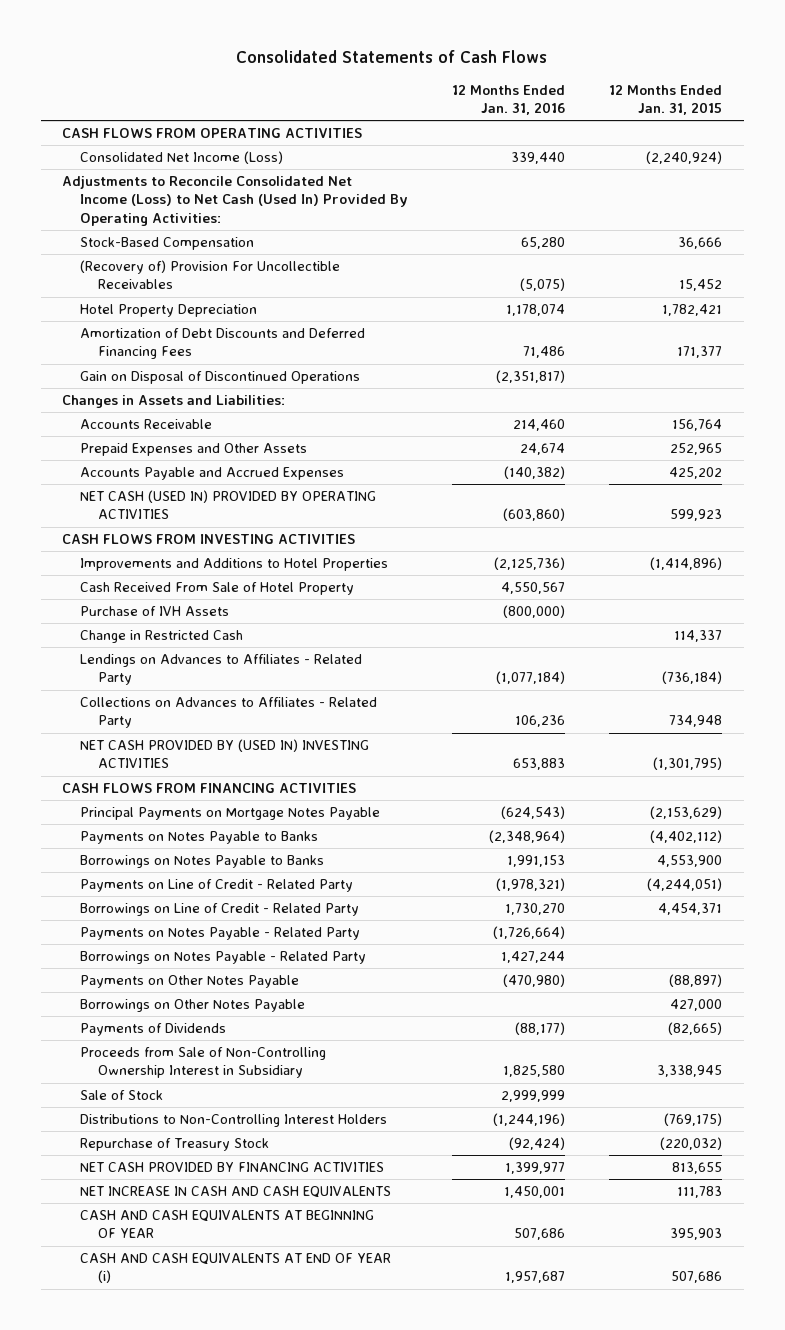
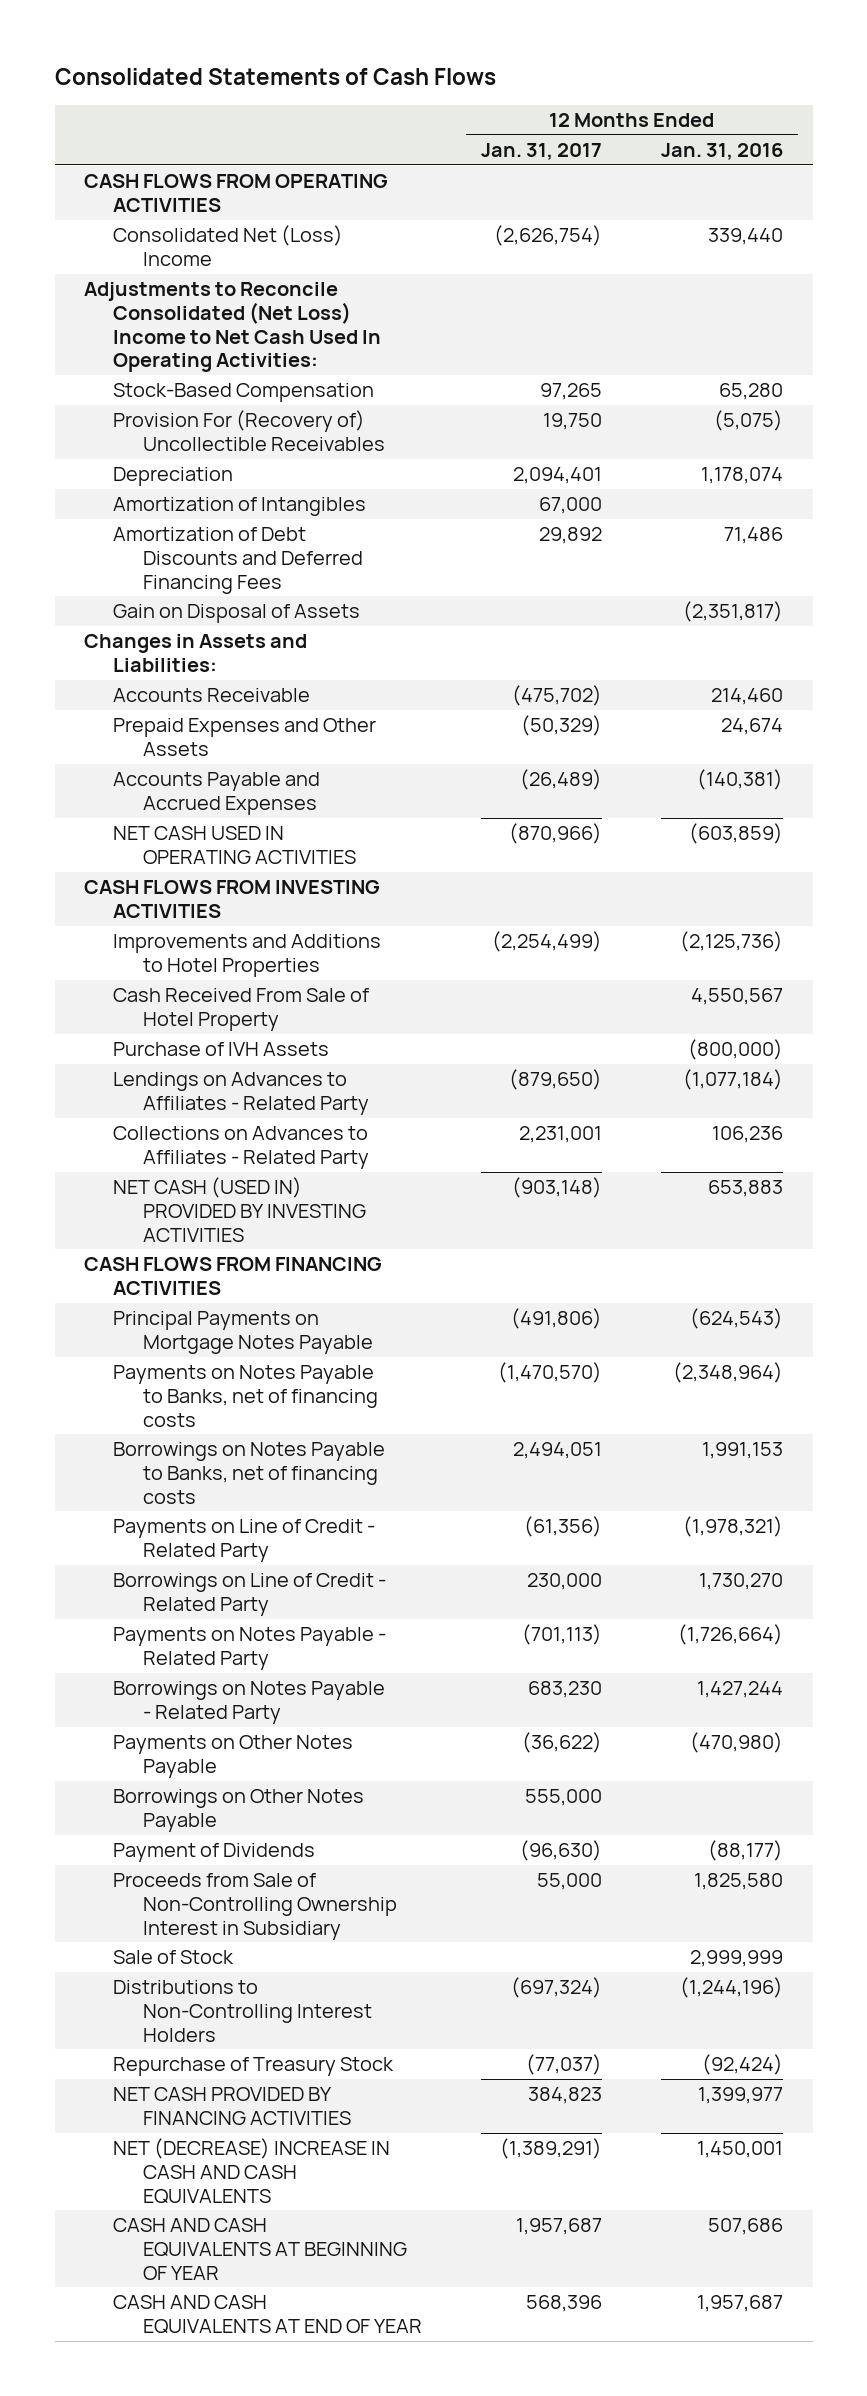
[609,85,723,116] 12 Months Ended Jan. 31, 2015 -> none
none -> [480,142,602,160] Jan. 31, 2017
[80,151,284,165] Consolidated Net Income (Loss) -> [113,225,344,266] Consolidated Net (Loss) Income
[62,176,409,226] Adjustments to Reconcile Consolidated Net Income (Loss) to Net Cash (Used In) Provided By Operating Activities: -> [84,282,382,373] Adjustments to Reconcile Consolidated (Net Loss) Income to Net Cash Used In Operating Activities:
[80,260,341,290] (Recovery of) Provision For Uncollectible Receivables -> [113,410,385,451] Provision For (Recovery of) Uncollectible Receivables
[80,304,258,318] Hotel Property Depreciation -> [113,467,234,487] Depreciation
none -> [113,497,367,517] Amortization of Intangibles
[80,371,361,385] Gain on Disposal of Discontinued Operations -> [113,604,361,624] Gain on Disposal of Assets
[504,466,566,480] (140,382) -> [697,769,784,791] (140,381)
[80,490,377,520] NET CASH (USED IN) PROVIDED BY OPERATING ACTIVITIES -> [113,826,356,864] NET CASH USED IN OPERATING ACTIVITIES
[503,508,566,522] (603,860) -> [689,823,784,845] (603,859)
[80,630,244,644] Change in Restricted Cash -> none
[80,739,370,769] NET CASH PROVIDED BY (USED IN) INVESTING ACTIVITIES -> [113,1177,366,1242] NET CASH (USED IN) PROVIDED BY INVESTING ACTIVITIES
[80,831,319,845] Payments on Notes Payable to Banks -> [113,1365,378,1427] Payments on Notes Payable to Banks, net of financing costs
[80,855,325,869] Borrowings on Notes Payable to Banks -> [113,1442,386,1504] Borrowings on Notes Payable to Banks, net of financing costs
[80,1023,227,1037] Payments of Dividends -> [113,1843,316,1863] Payment of Dividends
[80,1186,392,1199] NET INCREASE IN CASH AND CASH EQUIVALENTS -> [113,2138,391,2204] NET (DECREASE) INCREASE IN CASH AND CASH EQUIVALENTS
[80,1253,392,1284] CASH AND CASH EQUIVALENTS AT END OF YEAR (i) -> [113,2295,422,2334] CASH AND CASH EQUIVALENTS AT END OF YEAR

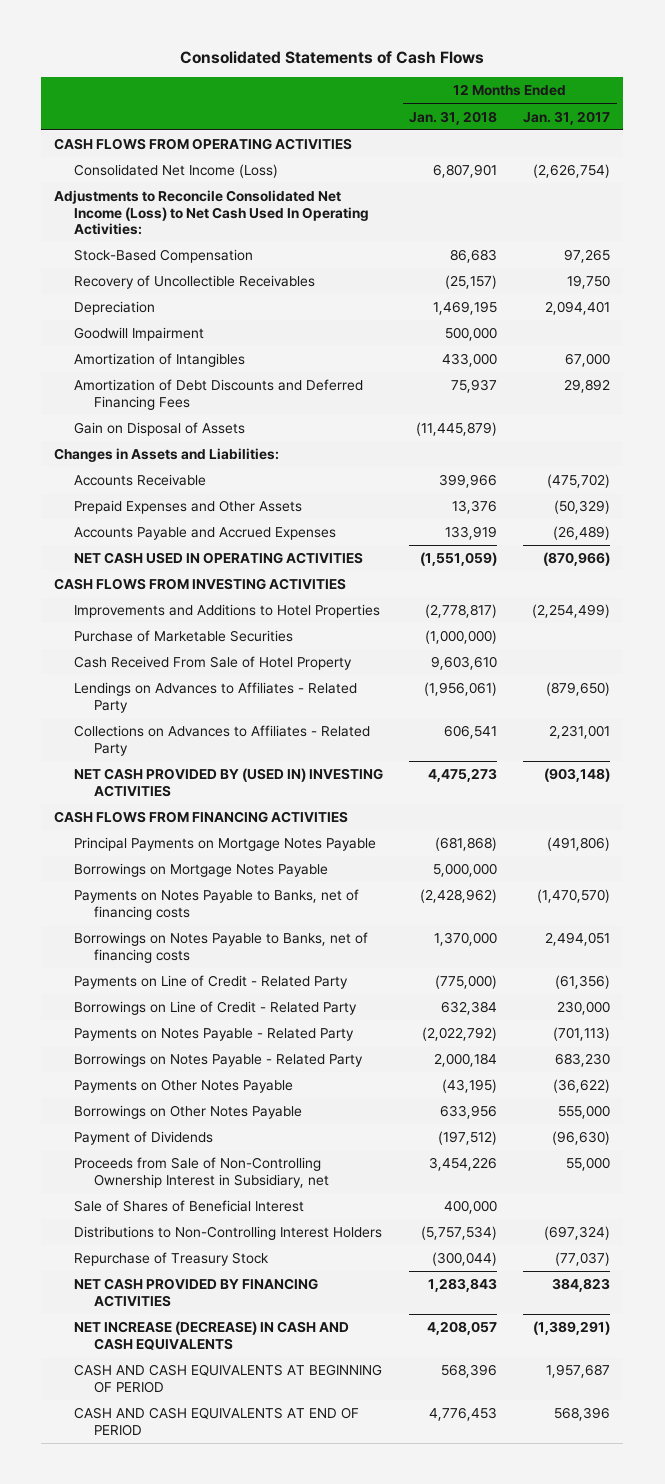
[661,142,784,160] Jan. 31, 2016 -> none
none -> [409,110,498,125] Jan. 31, 2018
[113,225,344,266] Consolidated Net (Loss) Income -> [73,164,278,179] Consolidated Net Income (Loss)
[84,282,382,373] Adjustments to Reconcile Consolidated (Net Loss) Income to Net Cash Used In Operating Activities: -> [54,190,369,236] Adjustments to Reconcile Consolidated Net Income (Loss) to Net Cash Used In Operating Activities:
[113,410,385,451] Provision For (Recovery of) Uncollectible Receivables -> [73,275,315,290] Recovery of Uncollectible Receivables
none -> [73,327,204,342] Goodwill Impairment
none -> [73,630,293,643] Purchase of Marketable Securities
[113,1042,330,1057] Purchase of IVH Assets -> none
[113,1177,366,1242] NET CASH (USED IN) PROVIDED BY INVESTING ACTIVITIES -> [73,768,383,797] NET CASH PROVIDED BY (USED IN) INVESTING ACTIVITIES
none -> [73,863,328,878] Borrowings on Mortgage Notes Payable
[113,1873,397,1940] Proceeds from Sale of Non-Controlling Ownership Interest in Subsidiary -> [73,1157,329,1188] Proceeds from Sale of Non-Controlling Ownership Interest in Subsidiary, net
[113,1950,235,1965] Sale of Stock -> [73,1200,304,1213] Sale of Shares of Beneficial Interest
[113,2138,391,2204] NET (DECREASE) INCREASE IN CASH AND CASH EQUIVALENTS -> [73,1321,349,1350] NET INCREASE (DECREASE) IN CASH AND CASH EQUIVALENTS
[113,2218,407,2280] CASH AND CASH EQUIVALENTS AT BEGINNING OF YEAR -> [73,1364,382,1393] CASH AND CASH EQUIVALENTS AT BEGINNING OF PERIOD
[113,2295,422,2334] CASH AND CASH EQUIVALENTS AT END OF YEAR -> [73,1407,359,1436] CASH AND CASH EQUIVALENTS AT END OF PERIOD

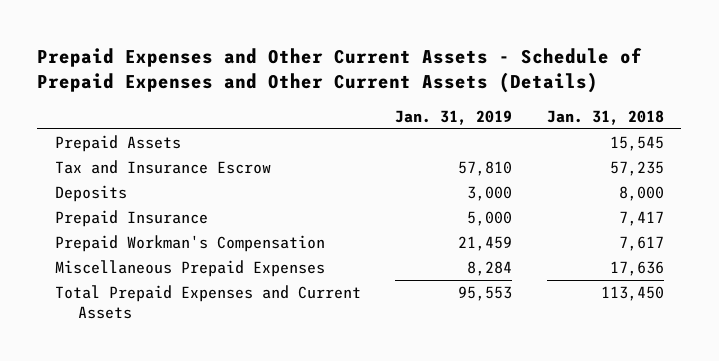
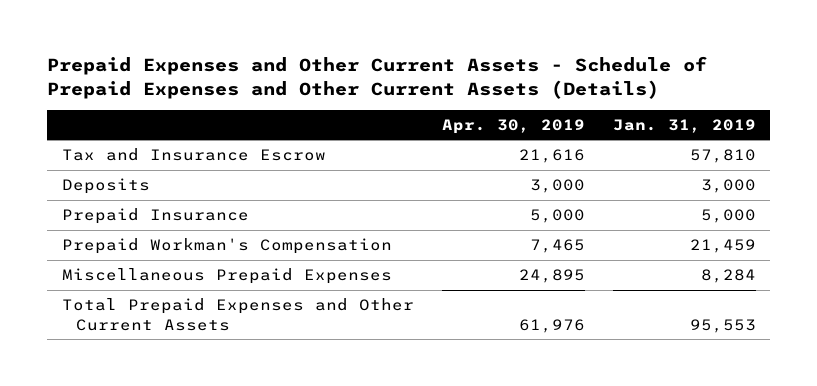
[546,110,664,126] Jan. 31, 2018 -> none
none -> [441,118,585,134] Apr. 30, 2019
[54,135,181,153] Prepaid Assets -> none
[54,285,361,319] Total Prepaid Expenses and Current Assets -> [61,298,414,331] Total Prepaid Expenses and Other Current Assets

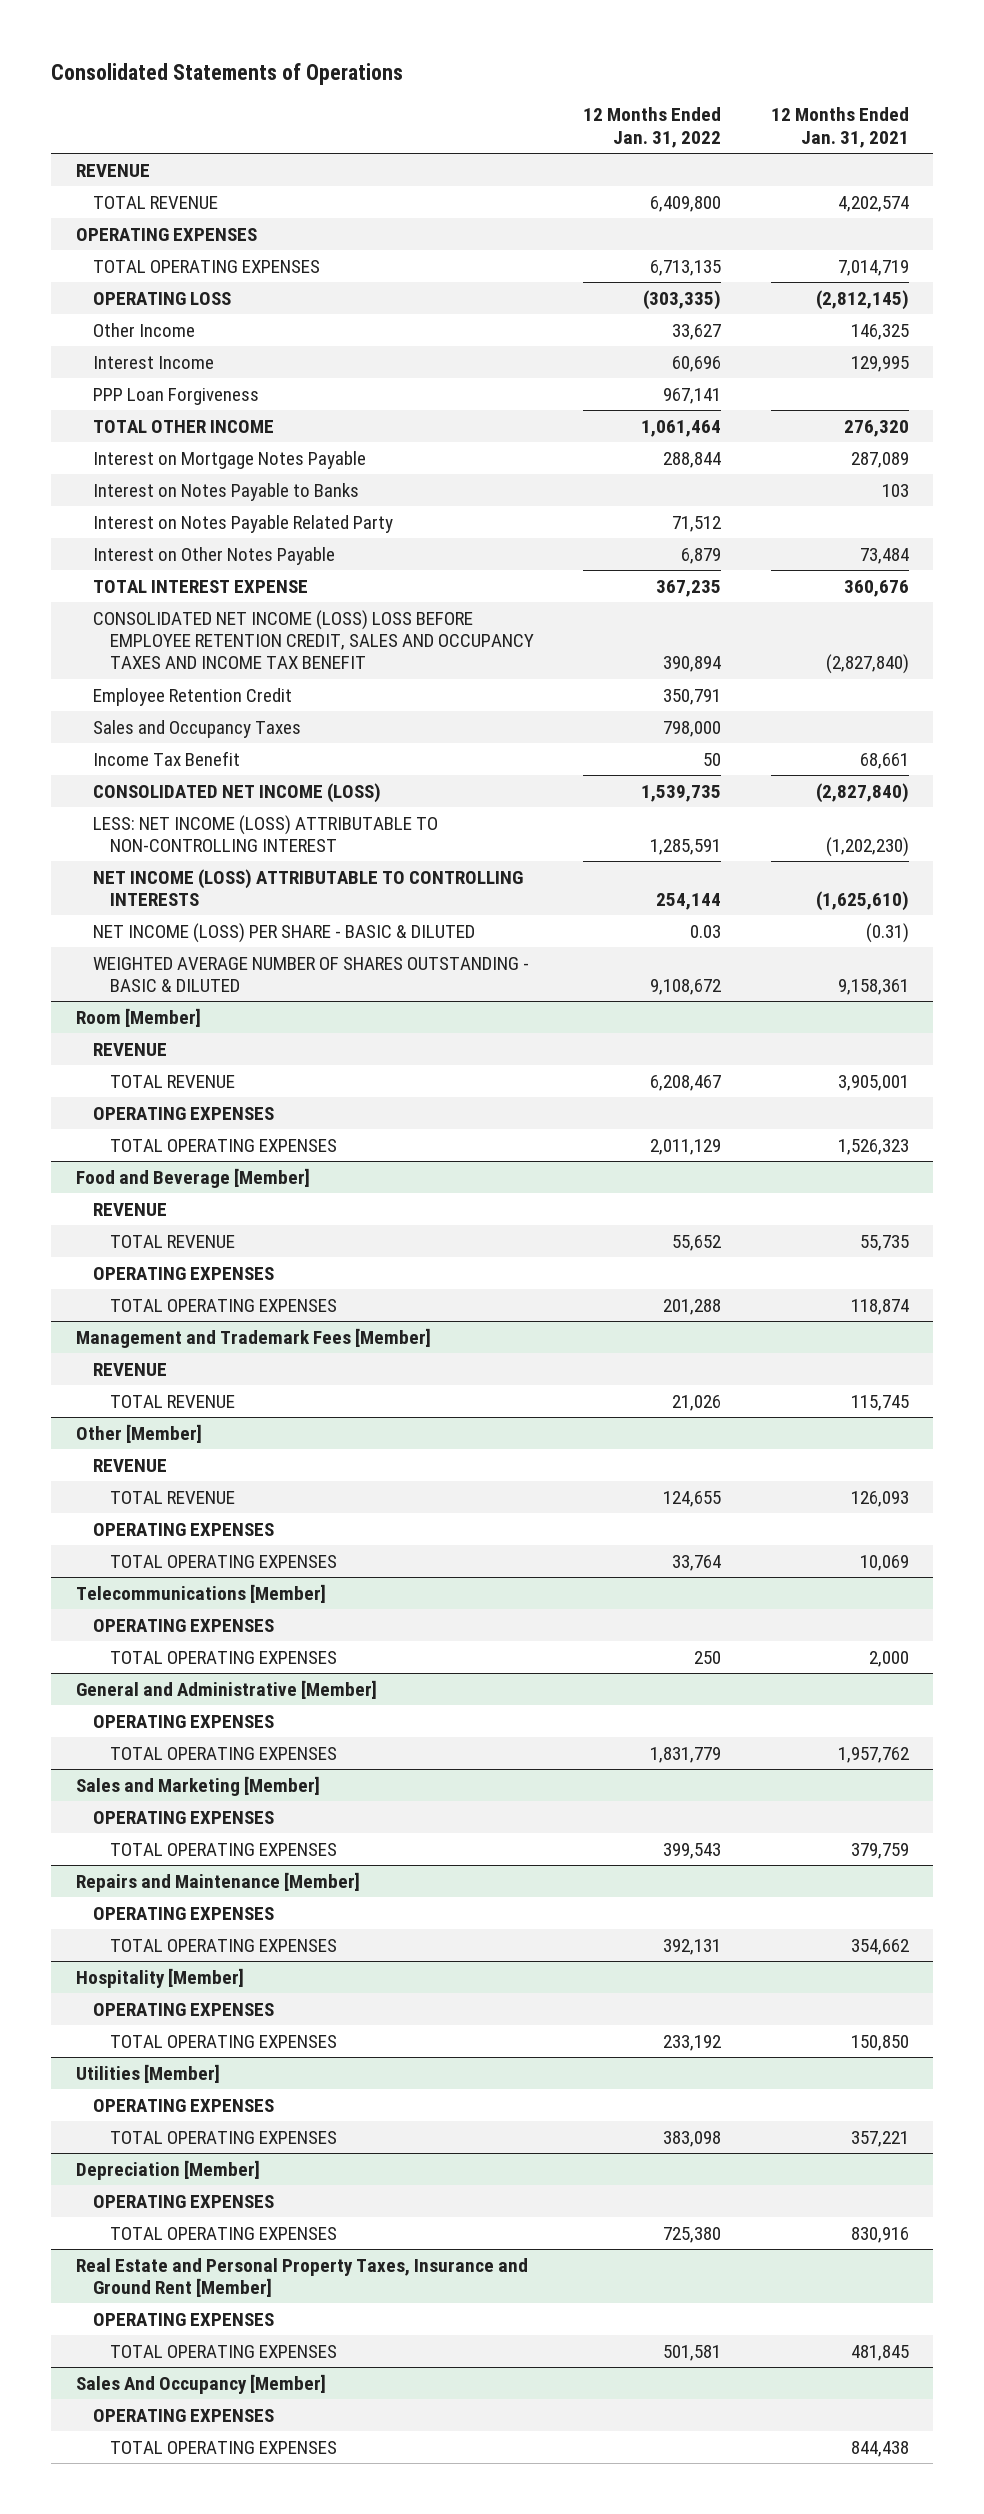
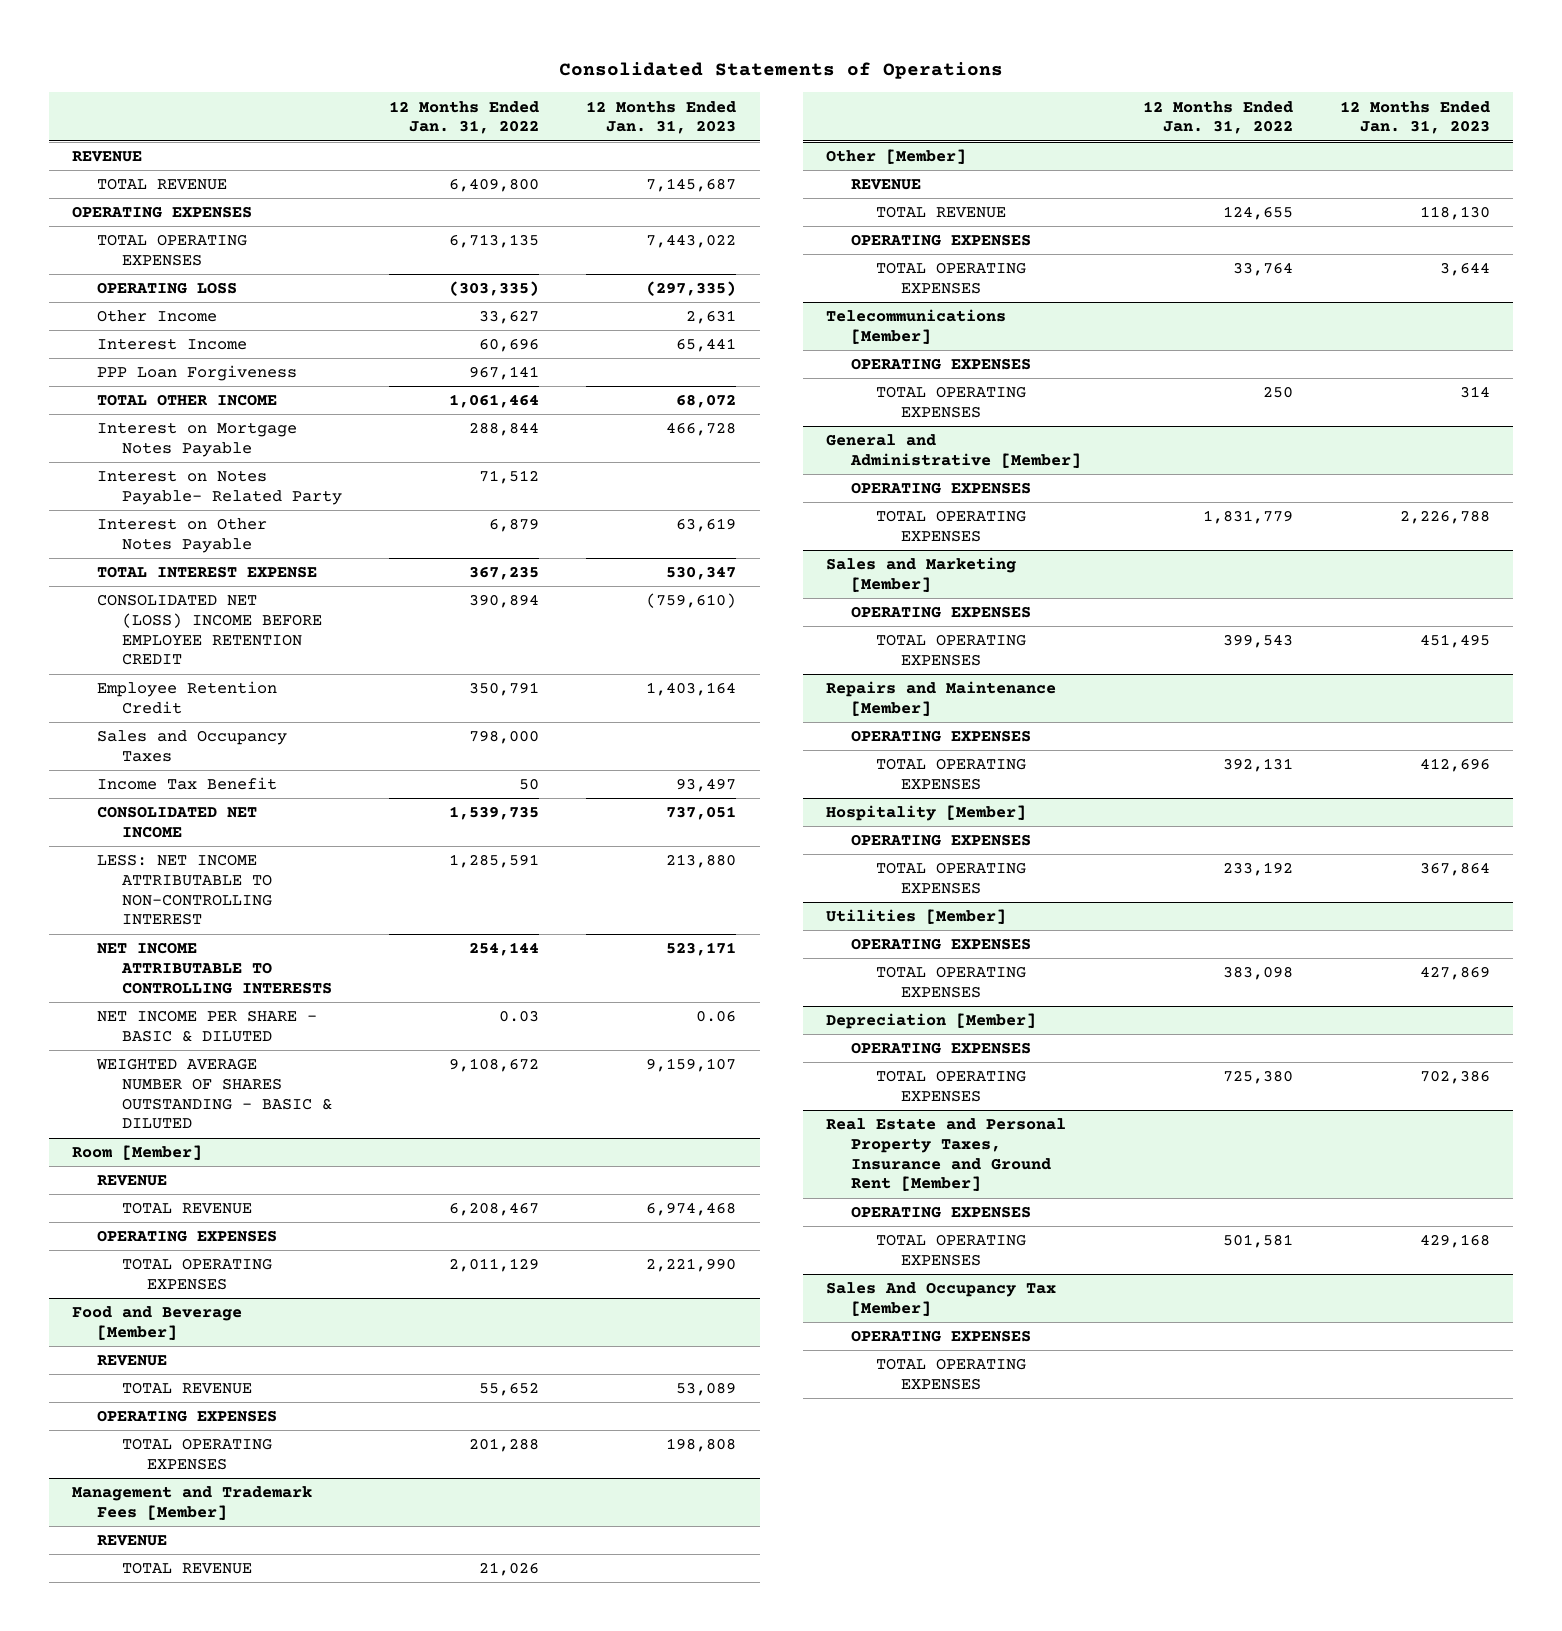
[770,107,909,148] 12 Months Ended Jan. 31, 2021 -> none
none -> [586,100,737,135] 12 Months Ended Jan. 31, 2023
[92,482,359,501] Interest on Notes Payable to Banks -> none
[92,514,393,533] Interest on Notes Payable Related Party -> [97,470,343,505] Interest on Notes Payable- Related Party
[92,609,534,670] CONSOLIDATED NET INCOME (LOSS) LOSS BEFORE EMPLOYEE RETENTION CREDIT, SALES AND OCCUPANCY TAXES AND INCOME TAX BENEFIT -> [97,594,323,666] CONSOLIDATED NET (LOSS) INCOME BEFORE EMPLOYEE RETENTION CREDIT
[92,782,381,803] CONSOLIDATED NET INCOME (LOSS) -> [97,806,258,838] CONSOLIDATED NET INCOME
[92,814,438,853] LESS: NET INCOME (LOSS) ATTRIBUTABLE TO NON-CONTROLLING INTEREST -> [97,854,273,926] LESS: NET INCOME ATTRIBUTABLE TO NON-CONTROLLING INTEREST
[92,868,523,907] NET INCOME (LOSS) ATTRIBUTABLE TO CONTROLLING INTERESTS -> [97,942,333,994] NET INCOME ATTRIBUTABLE TO CONTROLLING INTERESTS
[92,922,475,943] NET INCOME (LOSS) PER SHARE - BASIC & DILUTED -> [97,1010,318,1042] NET INCOME PER SHARE - BASIC & DILUTED
[75,2373,326,2394] Sales And Occupancy [Member] -> [826,1282,1057,1316] Sales And Occupancy Tax [Member]

